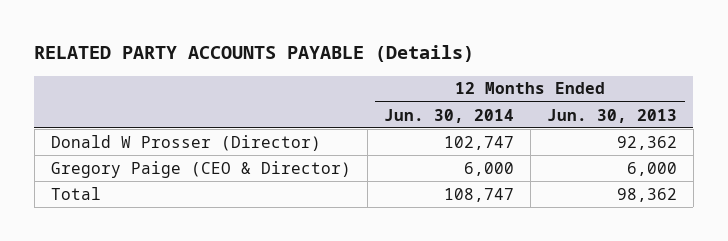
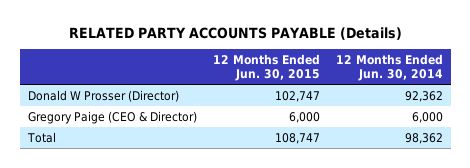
[546,108,677,123] Jun. 30, 2013 -> none
none -> [212,53,320,81] 12 Months Ended Jun. 30, 2015
[443,135,514,150] 102,747 -> [404,90,443,102] 92,362
[443,187,514,202] 108,747 -> [404,132,443,144] 98,362

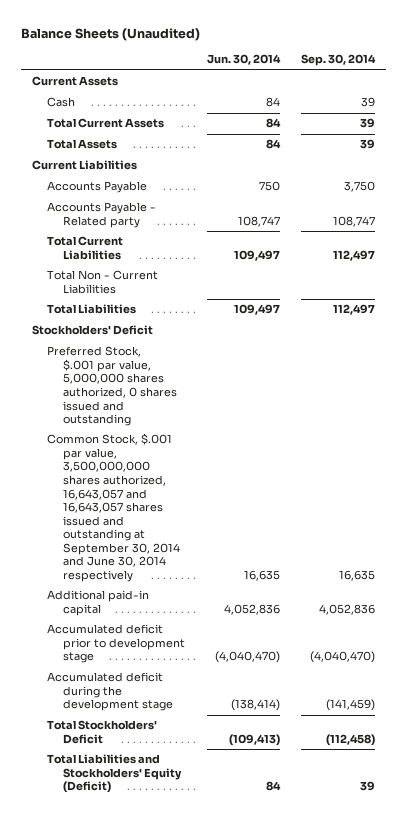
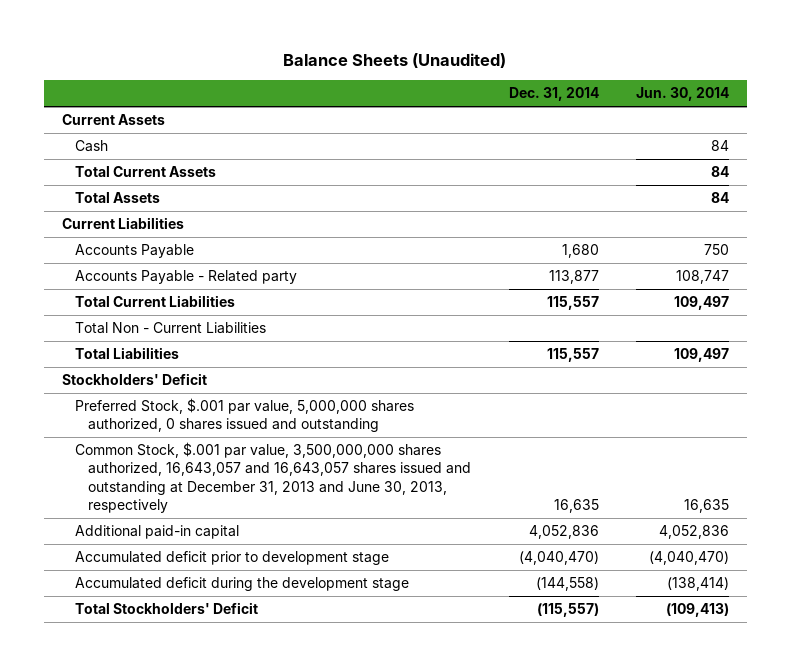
[301,54,377,67] Sep. 30, 2014 -> none
none -> [508,87,599,102] Dec. 31, 2014
[47,433,181,582] Common Stock, $.001 par value, 3,500,000,000 shares authorized, 16,643,057 and 16,643,057 shares issued and outstanding at September 30, 2014 and June 30, 2014 respectively -> [75,442,472,513] Common Stock, $.001 par value, 3,500,000,000 shares authorized, 16,643,057 and 16,643,057 shares issued and outstanding at December 31, 2013 and June 30, 2013, respectively
[47,754,183,794] Total Liabilities and Stockholders' Equity (Deficit) -> none

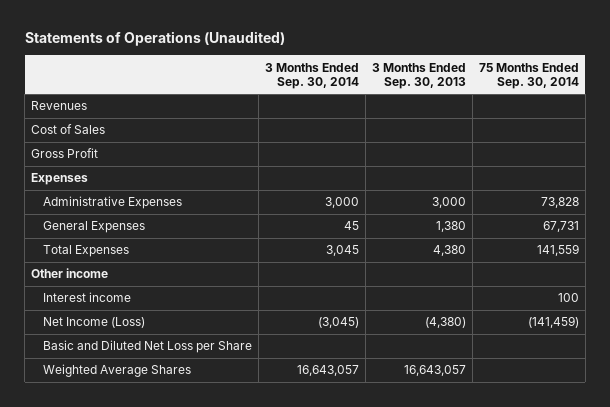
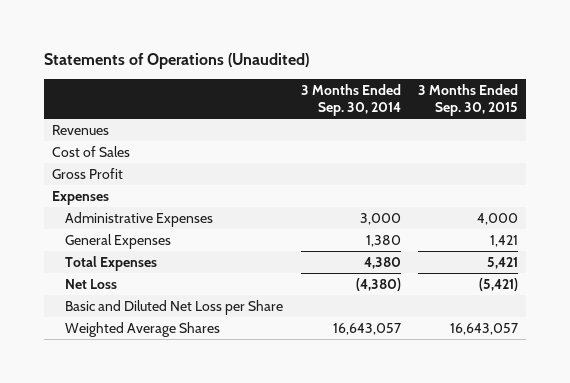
[371,62,466,89] 3 Months Ended Sep. 30, 2013 -> none
[478,62,579,89] 75 Months Ended Sep. 30, 2014 -> none
none -> [417,84,518,117] 3 Months Ended Sep. 30, 2015
[31,268,109,279] Other income -> none
[42,292,131,303] Interest income -> none
[343,221,359,231] 45 -> [365,235,401,248] 1,380
[325,245,359,257] 3,045 -> [363,257,401,270] 4,380
[42,317,145,329] Net Income (Loss) -> [65,279,118,290] Net Loss
[317,317,359,329] (3,045) -> [355,278,401,292] (4,380)

